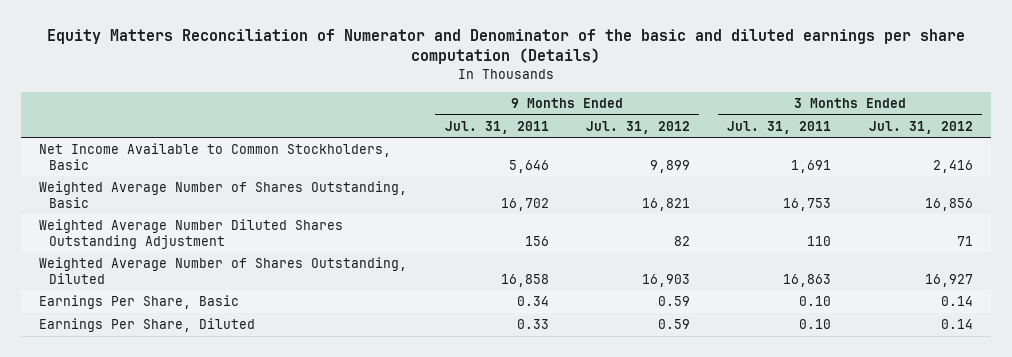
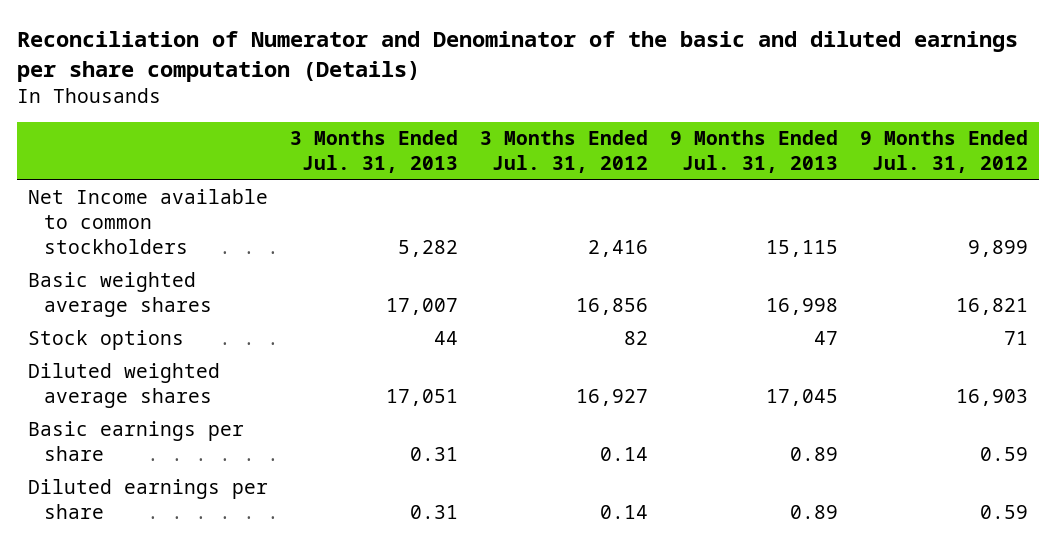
[46,28,965,65] Equity Matters Reconciliation of Numerator and Denominator of the basic and diluted earnings per share computation (Details) -> [16,30,1018,82] Reconciliation of Numerator and Denominator of the basic and diluted earnings per share computation (Details)
[444,120,549,134] Jul. 31, 2011 -> none
[727,120,832,134] Jul. 31, 2011 -> none
none -> [290,130,459,174] 3 Months Ended Jul. 31, 2013
none -> [670,130,839,174] 9 Months Ended Jul. 31, 2013
[39,219,344,249] Weighted Average Number Diluted Shares Outstanding Adjustment -> none
[39,143,392,170] Net Income Available to Common Stockholders, Basic -> [27,189,268,254] Net Income available to common stockholders
[39,181,408,208] Weighted Average Number of Shares Outstanding, Basic -> [27,272,212,318] Basic weighted average shares
none -> [27,330,184,351] Stock options
[39,257,408,284] Weighted Average Number of Shares Outstanding, Diluted -> [27,363,220,409] Diluted weighted average shares
[39,295,240,310] Earnings Per Share, Basic -> [27,421,244,462] Basic earnings per share
[39,318,256,333] Earnings Per Share, Diluted -> [27,479,268,520] Diluted earnings per share

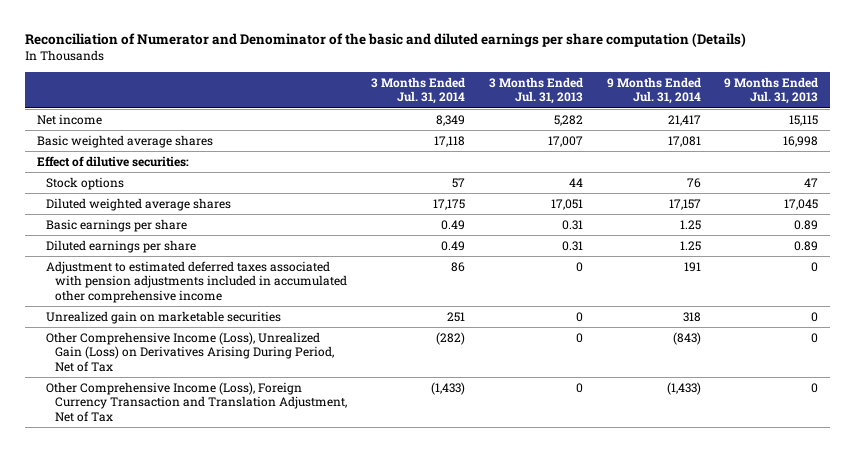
[480,130,649,174] 3 Months Ended Jul. 31, 2012 -> none
[860,130,1029,174] 9 Months Ended Jul. 31, 2012 -> none
none -> [370,76,465,105] 3 Months Ended Jul. 31, 2014
none -> [606,76,701,105] 9 Months Ended Jul. 31, 2014
[27,189,268,254] Net Income available to common stockholders -> [37,113,103,125] Net income
none -> [37,155,190,167] Effect of dilutive securities:
none -> [46,260,348,304] Adjustment to estimated deferred taxes associated with pension adjustments included in accumulated other comprehensive income
none -> [46,310,282,324] Unrealized gain on marketable securities
none -> [46,331,335,373] Other Comprehensive Income (Loss), Unrealized Gain (Loss) on Derivatives Arising During Period, Net of Tax
none -> [46,381,348,423] Other Comprehensive Income (Loss), Foreign Currency Transaction and Translation Adjustment, Net of Tax

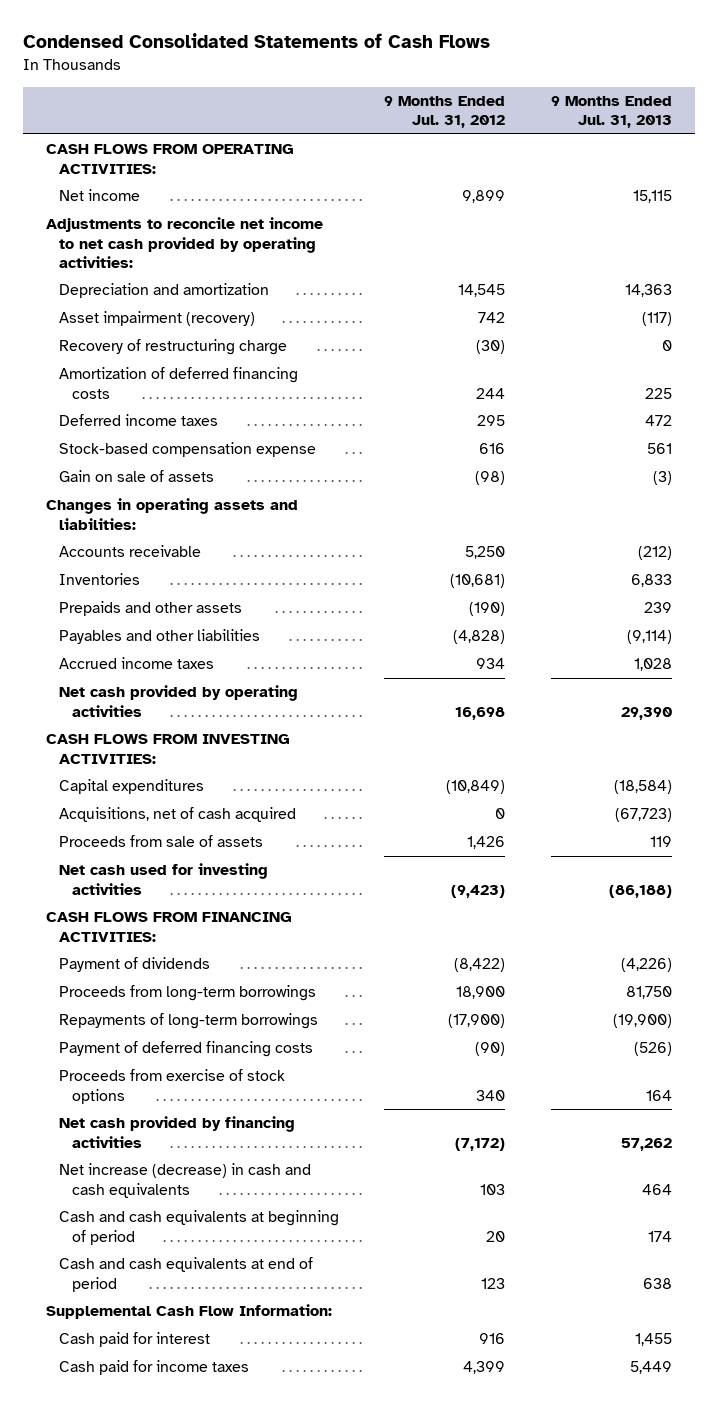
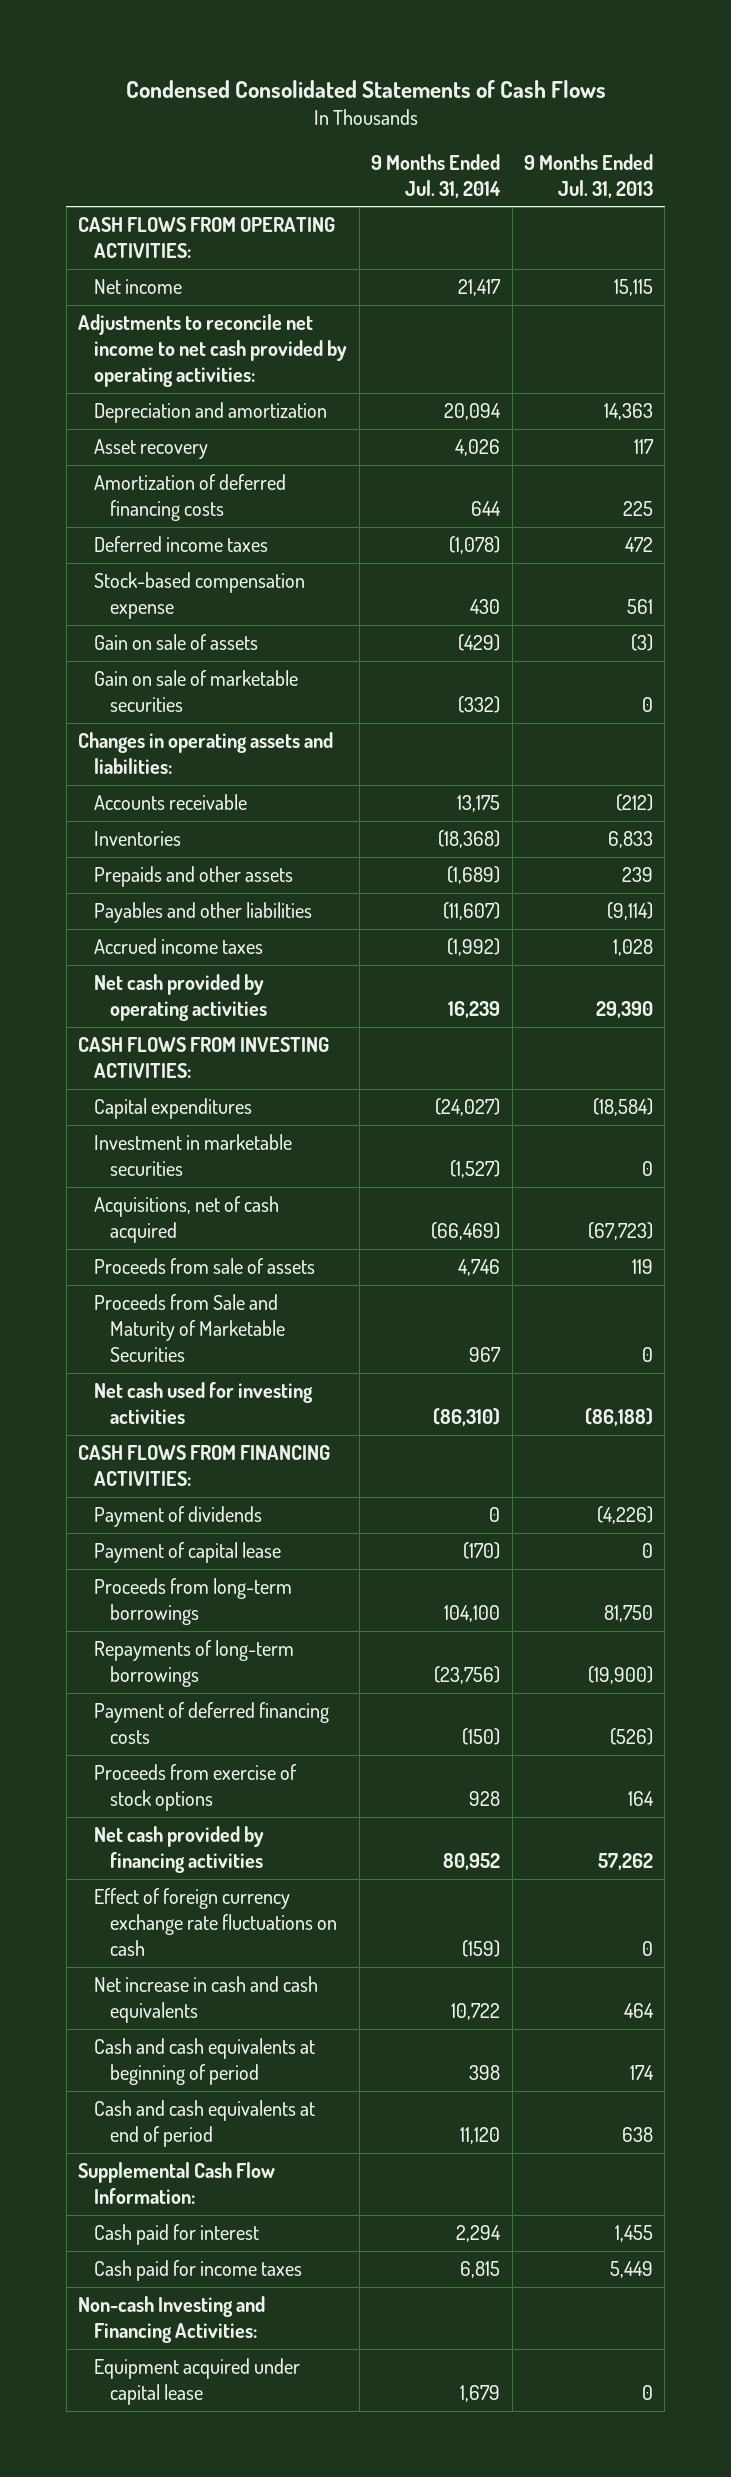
[384,95,506,129] 9 Months Ended Jul. 31, 2012 -> none
none -> [371,153,502,198] 9 Months Ended Jul. 31, 2014
[58,339,287,356] Recovery of restructuring charge -> none
[58,311,255,327] Asset impairment (recovery) -> [94,439,209,460] Asset recovery
[642,312,673,327] (117) -> [633,439,654,455] 117
none -> [94,670,299,713] Gain on sale of marketable securities
none -> [94,1134,293,1177] Investment in marketable securities
none -> [94,1294,286,1362] Proceeds from Sale and Maturity of Marketable Securities
none -> [94,1542,282,1564] Payment of capital lease
none -> [94,1888,338,1956] Effect of foreign currency exchange rate fluctuations on cash
[58,1163,311,1198] Net increase (decrease) in cash and cash equivalents -> [94,1976,319,2024] Net increase in cash and cash equivalents
none -> [78,2296,266,2344] Non-cash Investing and Financing Activities:
none -> [94,2358,301,2406] Equipment acquired under capital lease

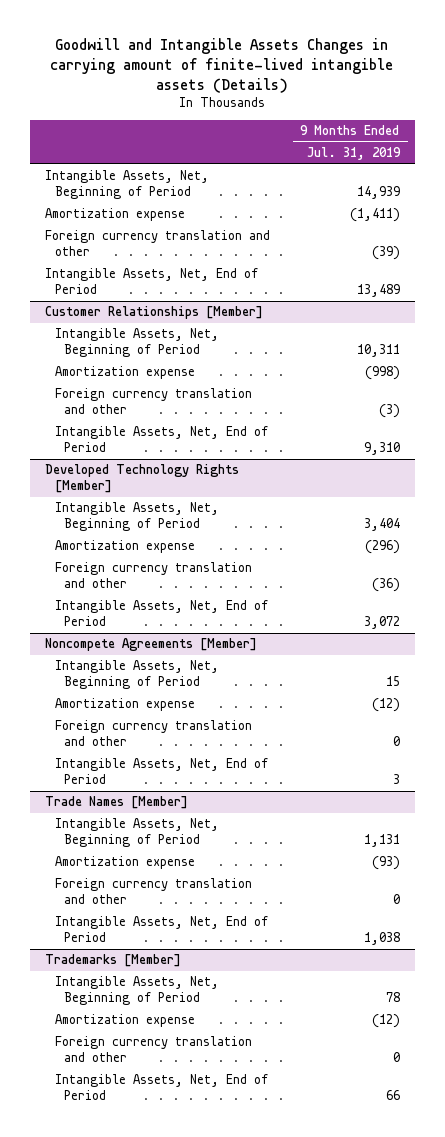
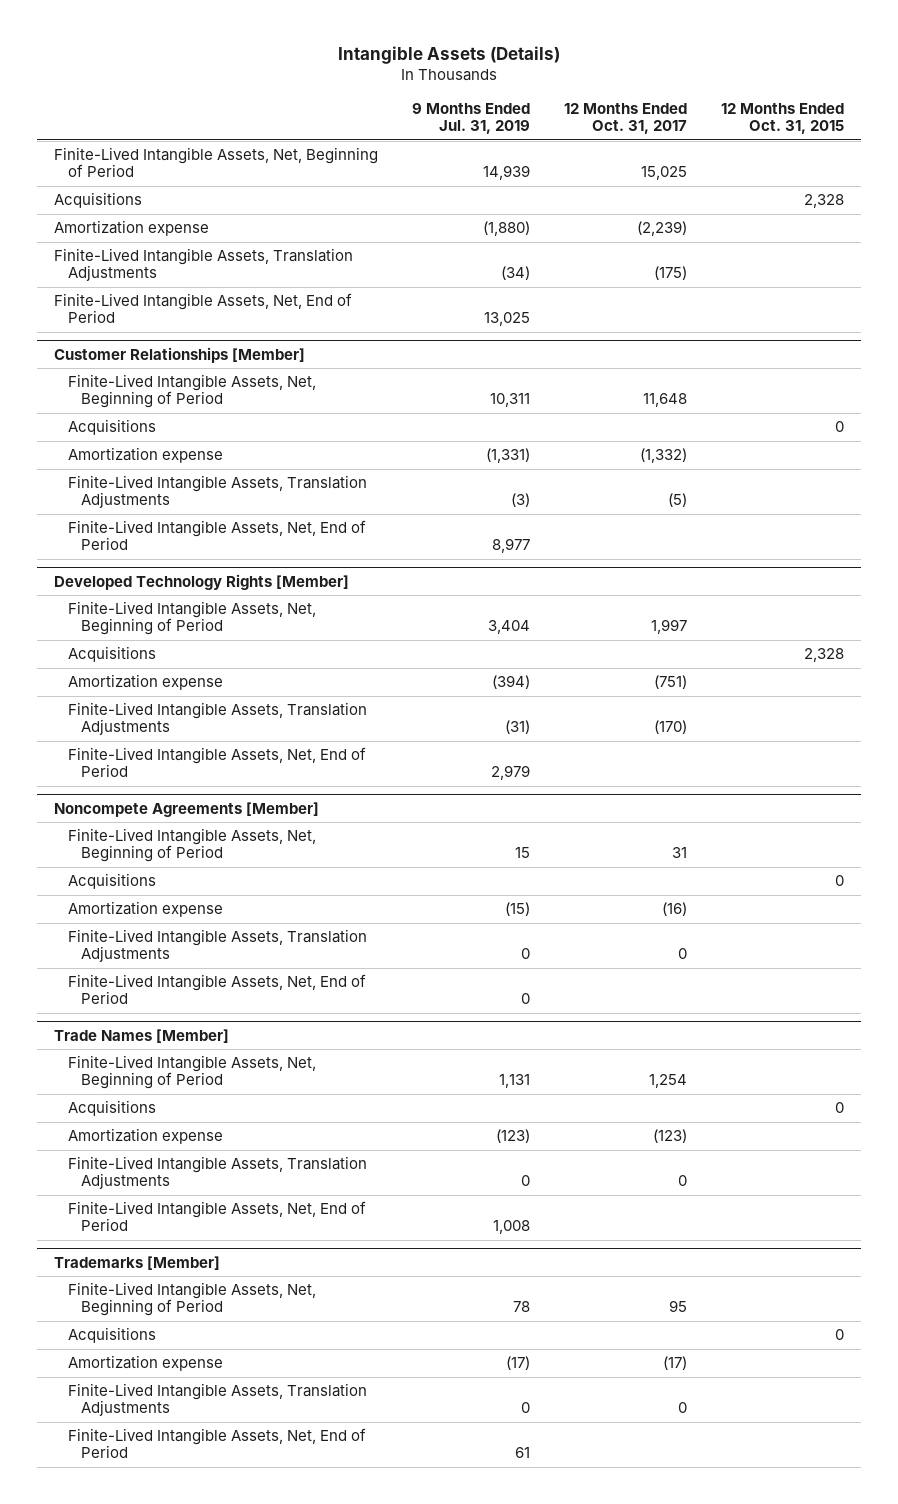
[50,37,394,93] Goodwill and Intangible Assets Changes in carrying amount of finite-lived intangible assets (Details) -> [338,46,561,65] Intangible Assets (Details)
none -> [563,103,687,135] 12 Months Ended Oct. 31, 2017
none -> [720,103,844,135] 12 Months Ended Oct. 31, 2015
[44,230,270,257] Foreign currency translation and other -> none
[44,170,209,200] Intangible Assets, Net, Beginning of Period -> [54,147,379,178] Finite-Lived Intangible Assets, Net, Beginning of Period
none -> [54,192,143,209] Acquisitions
[349,208,400,223] (1,411) -> [483,221,531,237] (1,880)
none -> [54,248,354,282] Finite-Lived Intangible Assets, Translation Adjustments
[44,268,258,295] Intangible Assets, Net, End of Period -> [54,293,353,324] Finite-Lived Intangible Assets, Net, End of Period
[356,284,400,298] 13,489 -> [484,312,531,327] 13,025
[54,328,219,358] Intangible Assets, Net, Beginning of Period -> [67,374,316,409] Finite-Lived Intangible Assets, Net, Beginning of Period
none -> [67,419,156,436] Acquisitions
[364,366,400,381] (998) -> [486,448,531,464] (1,331)
[54,388,252,415] Foreign currency translation and other -> [67,475,367,509] Finite-Lived Intangible Assets, Translation Adjustments
[54,426,268,453] Intangible Assets, Net, End of Period -> [67,520,366,551] Finite-Lived Intangible Assets, Net, End of Period
[363,442,400,456] 9,310 -> [492,538,531,554] 8,977
[54,562,252,589] Foreign currency translation and other -> none
[54,502,219,532] Intangible Assets, Net, Beginning of Period -> [67,601,316,636] Finite-Lived Intangible Assets, Net, Beginning of Period
none -> [67,646,156,663] Acquisitions
[364,540,400,555] (296) -> [492,675,531,690] (394)
none -> [67,702,367,736] Finite-Lived Intangible Assets, Translation Adjustments
[54,600,268,627] Intangible Assets, Net, End of Period -> [67,747,366,778] Finite-Lived Intangible Assets, Net, End of Period
[363,616,400,630] 3,072 -> [491,765,531,781] 2,979
[54,660,219,690] Intangible Assets, Net, Beginning of Period -> [67,828,316,863] Finite-Lived Intangible Assets, Net, Beginning of Period
none -> [67,873,156,890] Acquisitions
[371,698,400,713] (12) -> [505,902,531,917] (15)
[54,720,252,747] Foreign currency translation and other -> [67,929,367,963] Finite-Lived Intangible Assets, Translation Adjustments
[54,758,268,785] Intangible Assets, Net, End of Period -> [67,974,366,1005] Finite-Lived Intangible Assets, Net, End of Period
[392,774,400,785] 3 -> [521,993,531,1005] 0
[54,818,219,848] Intangible Assets, Net, Beginning of Period -> [67,1055,316,1090] Finite-Lived Intangible Assets, Net, Beginning of Period
none -> [67,1100,156,1117] Acquisitions
[371,856,400,871] (93) -> [496,1129,531,1144] (123)
[54,878,252,905] Foreign currency translation and other -> [67,1156,367,1190] Finite-Lived Intangible Assets, Translation Adjustments
[54,916,268,943] Intangible Assets, Net, End of Period -> [67,1201,366,1232] Finite-Lived Intangible Assets, Net, End of Period
[363,932,400,946] 1,038 -> [493,1220,531,1235] 1,008
[54,976,219,1006] Intangible Assets, Net, Beginning of Period -> [67,1282,316,1317] Finite-Lived Intangible Assets, Net, Beginning of Period
none -> [67,1327,156,1344] Acquisitions
[371,1014,400,1029] (12) -> [506,1356,531,1371] (17)
[54,1036,252,1063] Foreign currency translation and other -> [67,1383,367,1417] Finite-Lived Intangible Assets, Translation Adjustments
[54,1074,268,1101] Intangible Assets, Net, End of Period -> [67,1428,366,1459] Finite-Lived Intangible Assets, Net, End of Period
[385,1090,400,1101] 66 -> [515,1447,531,1459] 61

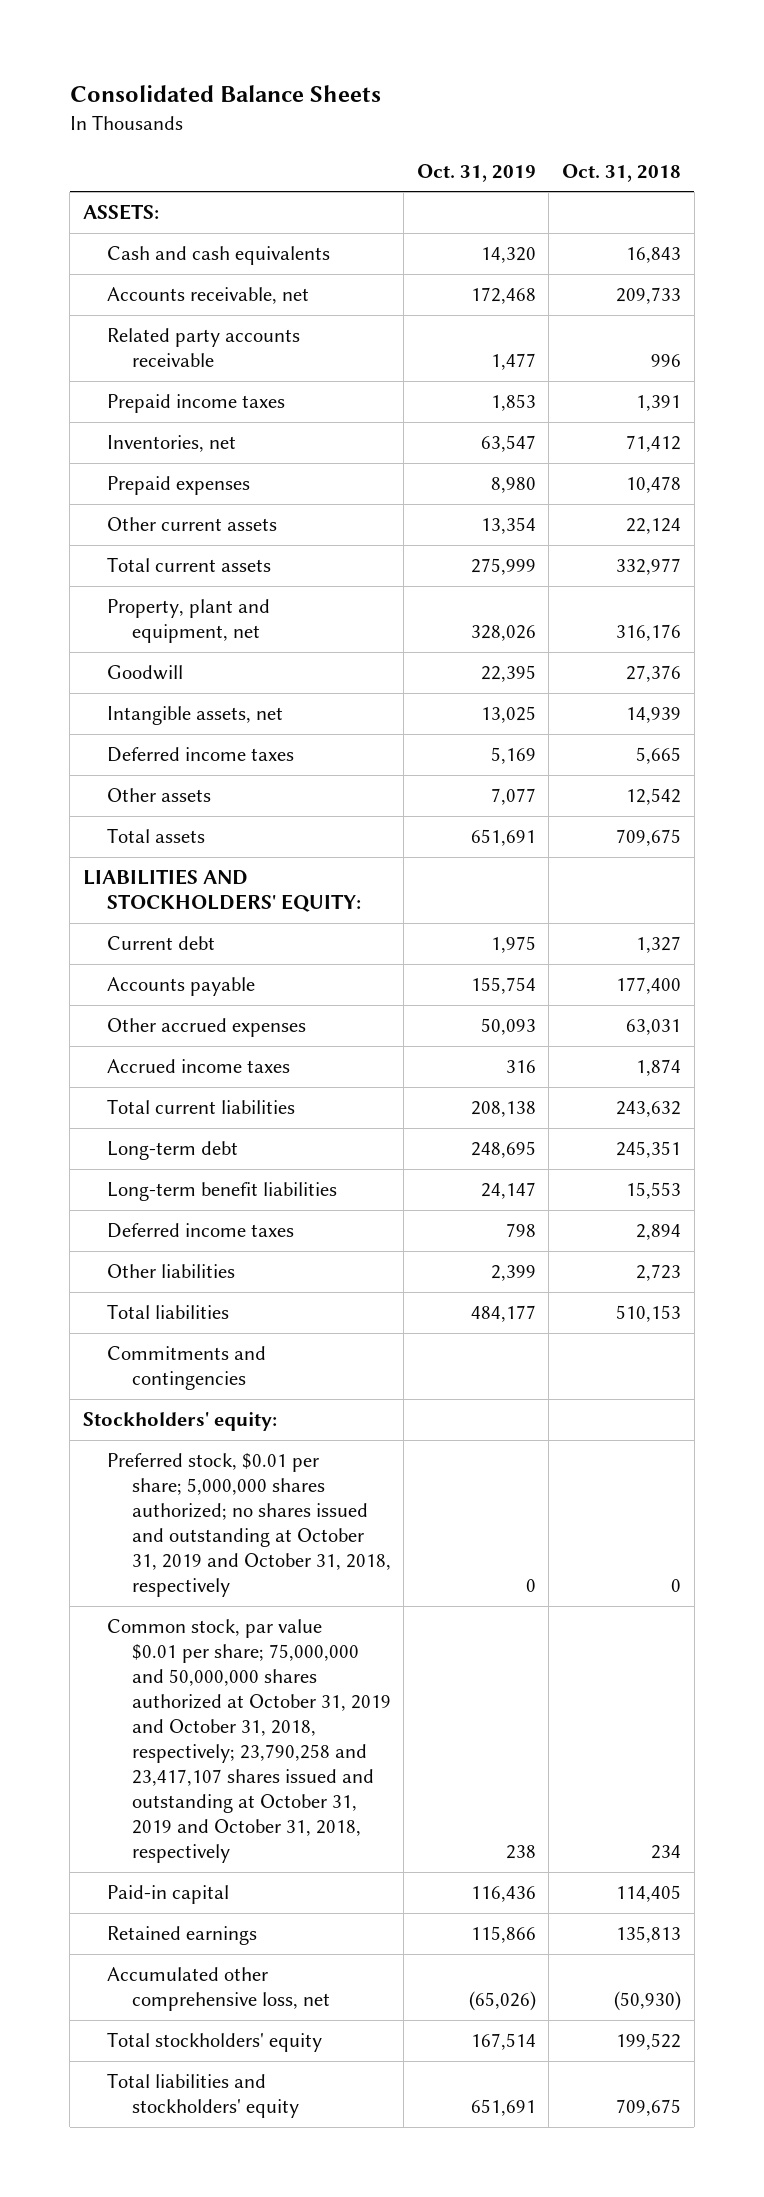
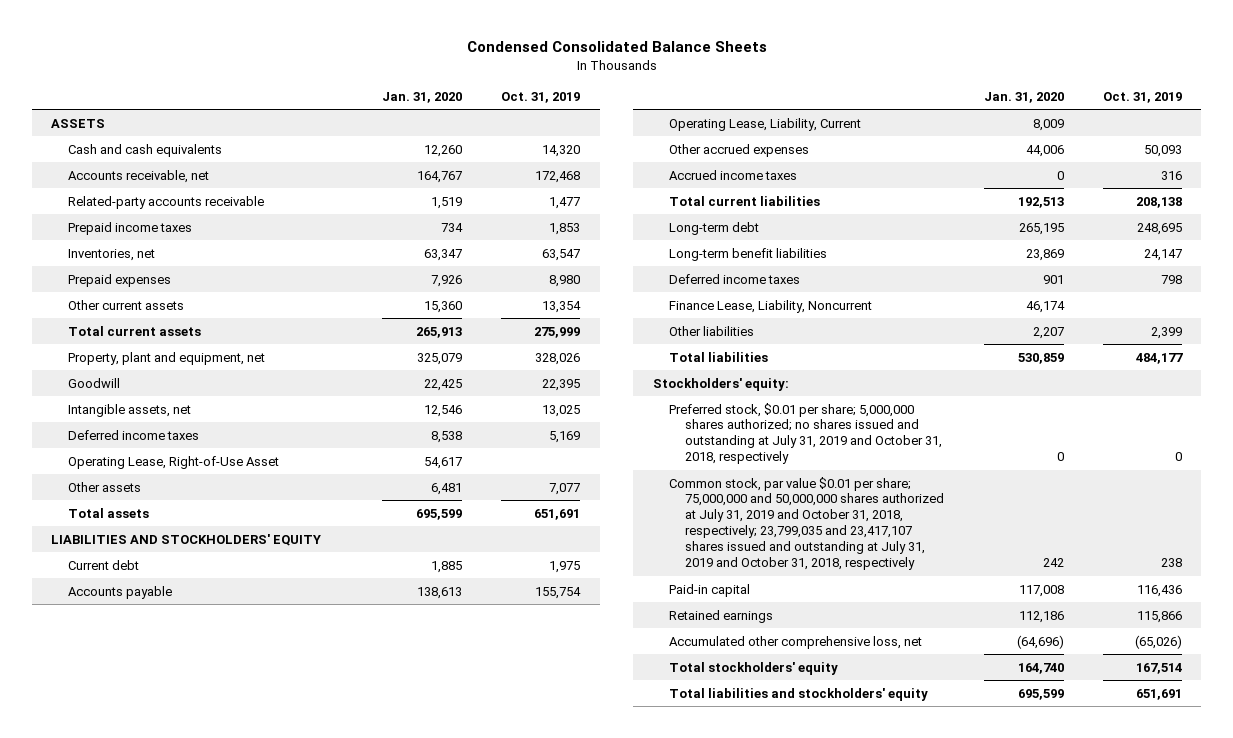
[69,84,381,102] Consolidated Balance Sheets -> [466,41,767,53] Condensed Consolidated Balance Sheets
[561,163,681,182] Oct. 31, 2018 -> none
none -> [382,91,463,103] Jan. 31, 2020
[82,203,159,220] ASSETS: -> [51,118,106,128] ASSETS
[107,327,301,368] Related party accounts receivable -> [67,195,264,209] Related-party accounts receivable
none -> [67,455,279,469] Operating Lease, Right-of-Use Asset
[82,868,362,913] LIABILITIES AND STOCKHOLDERS' EQUITY: -> [51,533,322,546] LIABILITIES AND STOCKHOLDERS' EQUITY
none -> [669,117,862,131] Operating Lease, Liability, Current
none -> [669,299,873,313] Finance Lease, Liability, Noncurrent
[107,1345,267,1391] Commitments and contingencies -> none
[107,1452,391,1598] Preferred stock, $0.01 per share; 5,000,000 shares authorized; no shares issued and outstanding at October 31, 2019 and October 31, 2018, respectively -> [669,402,943,465] Preferred stock, $0.01 per share; 5,000,000 shares authorized; no shares issued and outstanding at July 31, 2019 and October 31, 2018, respectively
[107,1618,391,1864] Common stock, par value $0.01 per share; 75,000,000 and 50,000,000 shares authorized at October 31, 2019 and October 31, 2018, respectively; 23,790,258 and 23,417,107 shares issued and outstanding at October 31, 2019 and October 31, 2018, respectively -> [669,476,945,571] Common stock, par value $0.01 per share; 75,000,000 and 50,000,000 shares authorized at July 31, 2019 and October 31, 2018, respectively; 23,799,035 and 23,417,107 shares issued and outstanding at July 31, 2019 and October 31, 2018, respectively

